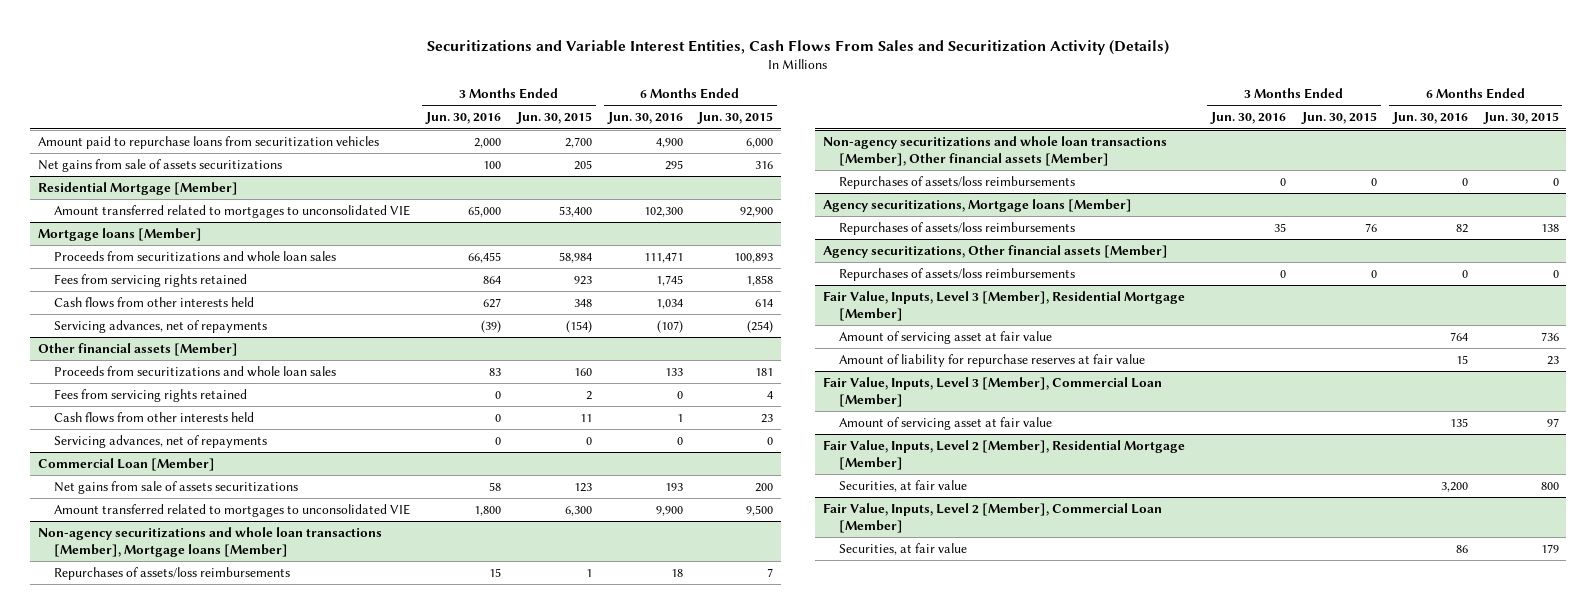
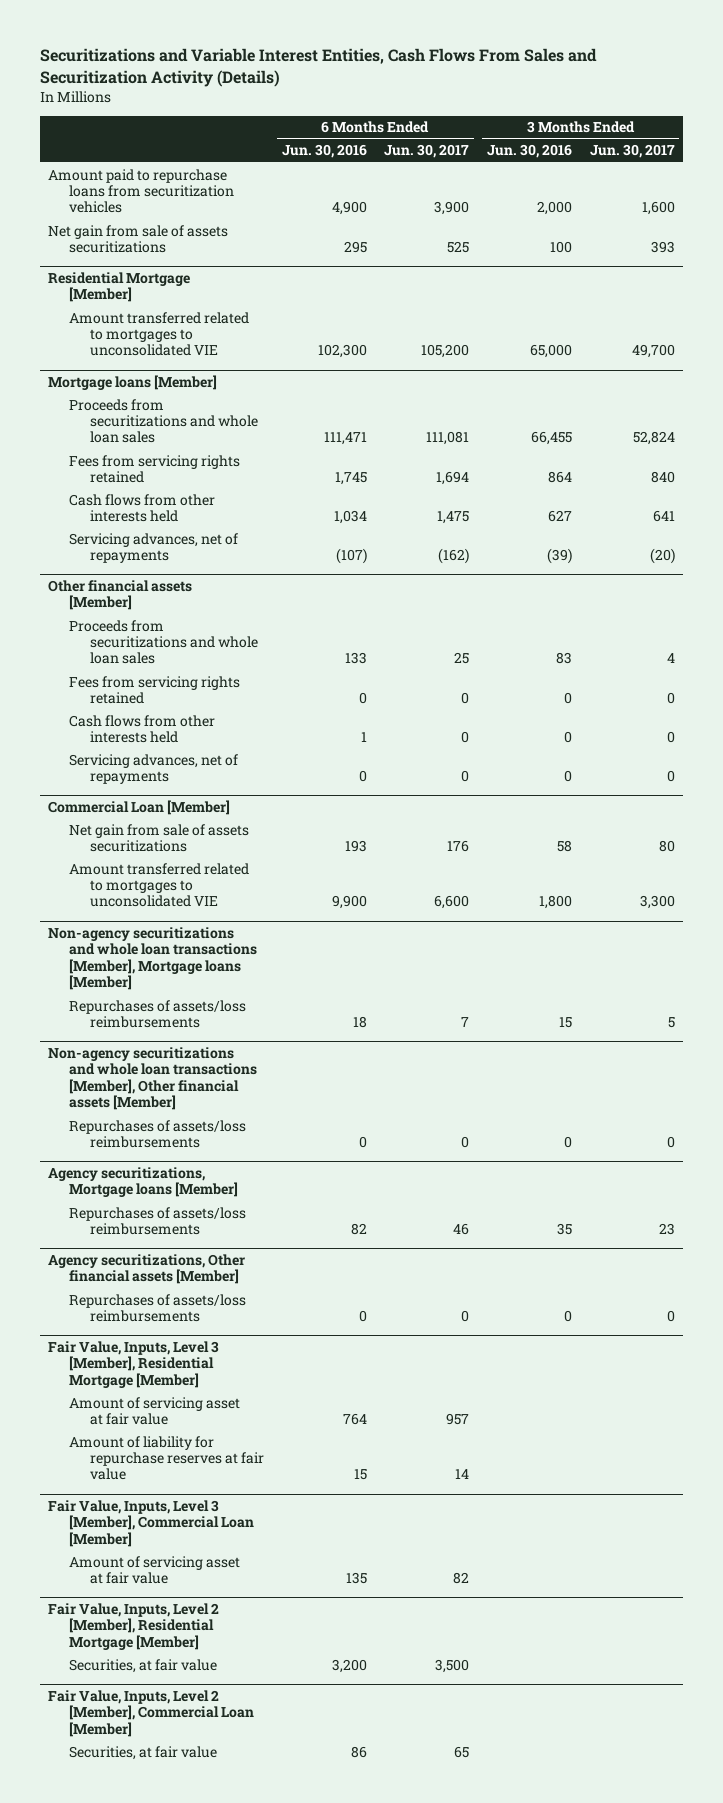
[515,112,592,125] Jun. 30, 2015 -> none
[697,112,774,125] Jun. 30, 2015 -> none
none -> [384,144,470,159] Jun. 30, 2017
none -> [589,144,675,159] Jun. 30, 2017
[37,158,282,172] Net gains from sale of assets securitizations -> [48,224,229,253] Net gain from sale of assets securitizations
[54,480,299,494] Net gains from sale of assets securitizations -> [69,823,250,852] Net gain from sale of assets securitizations

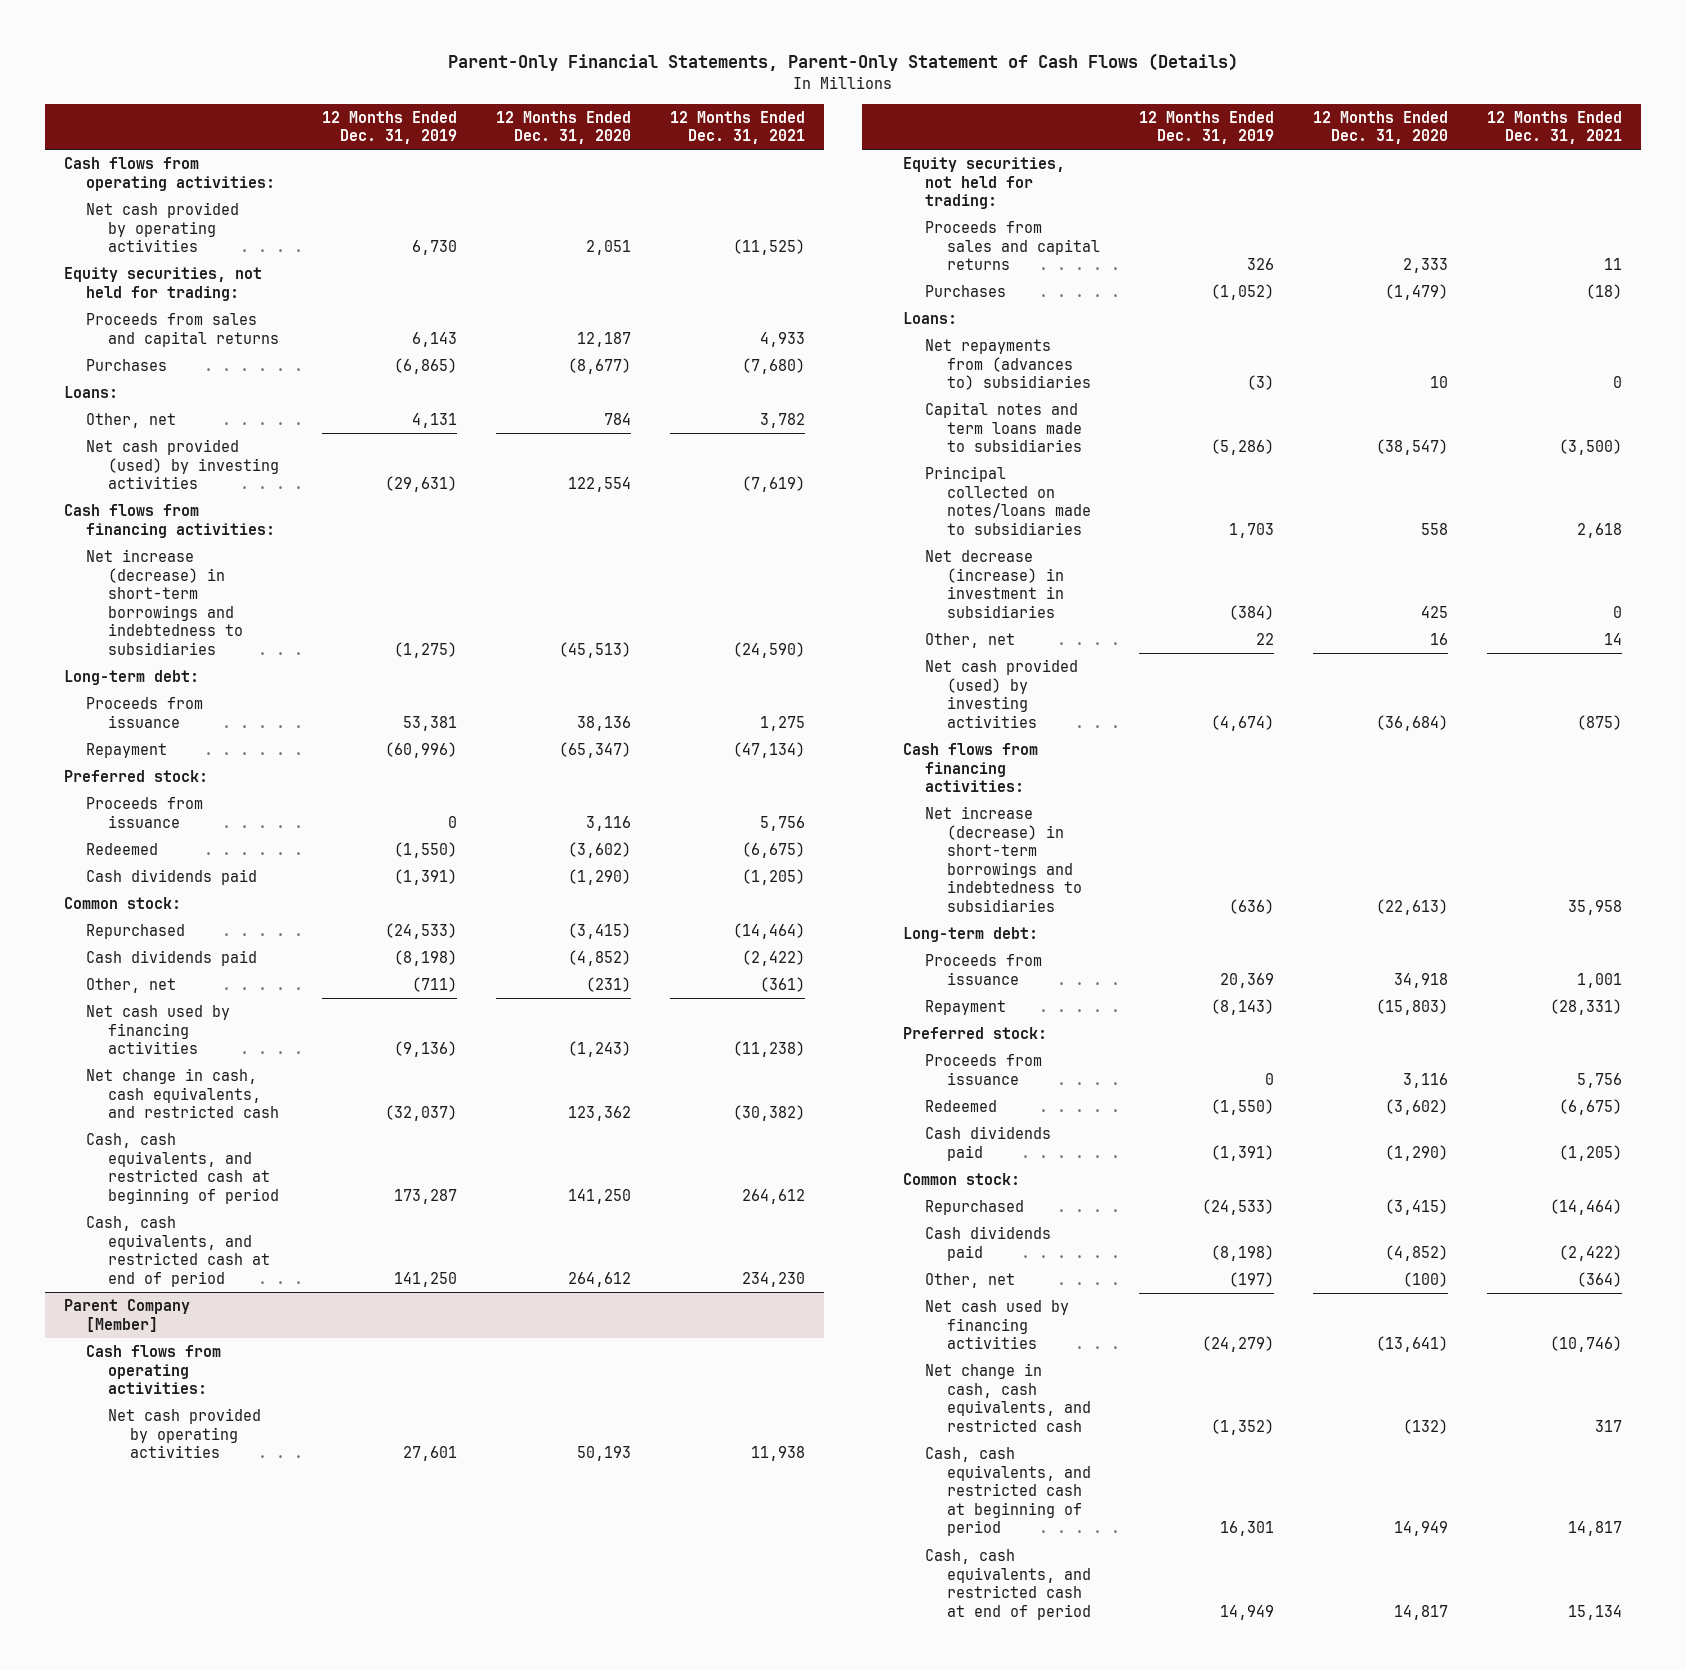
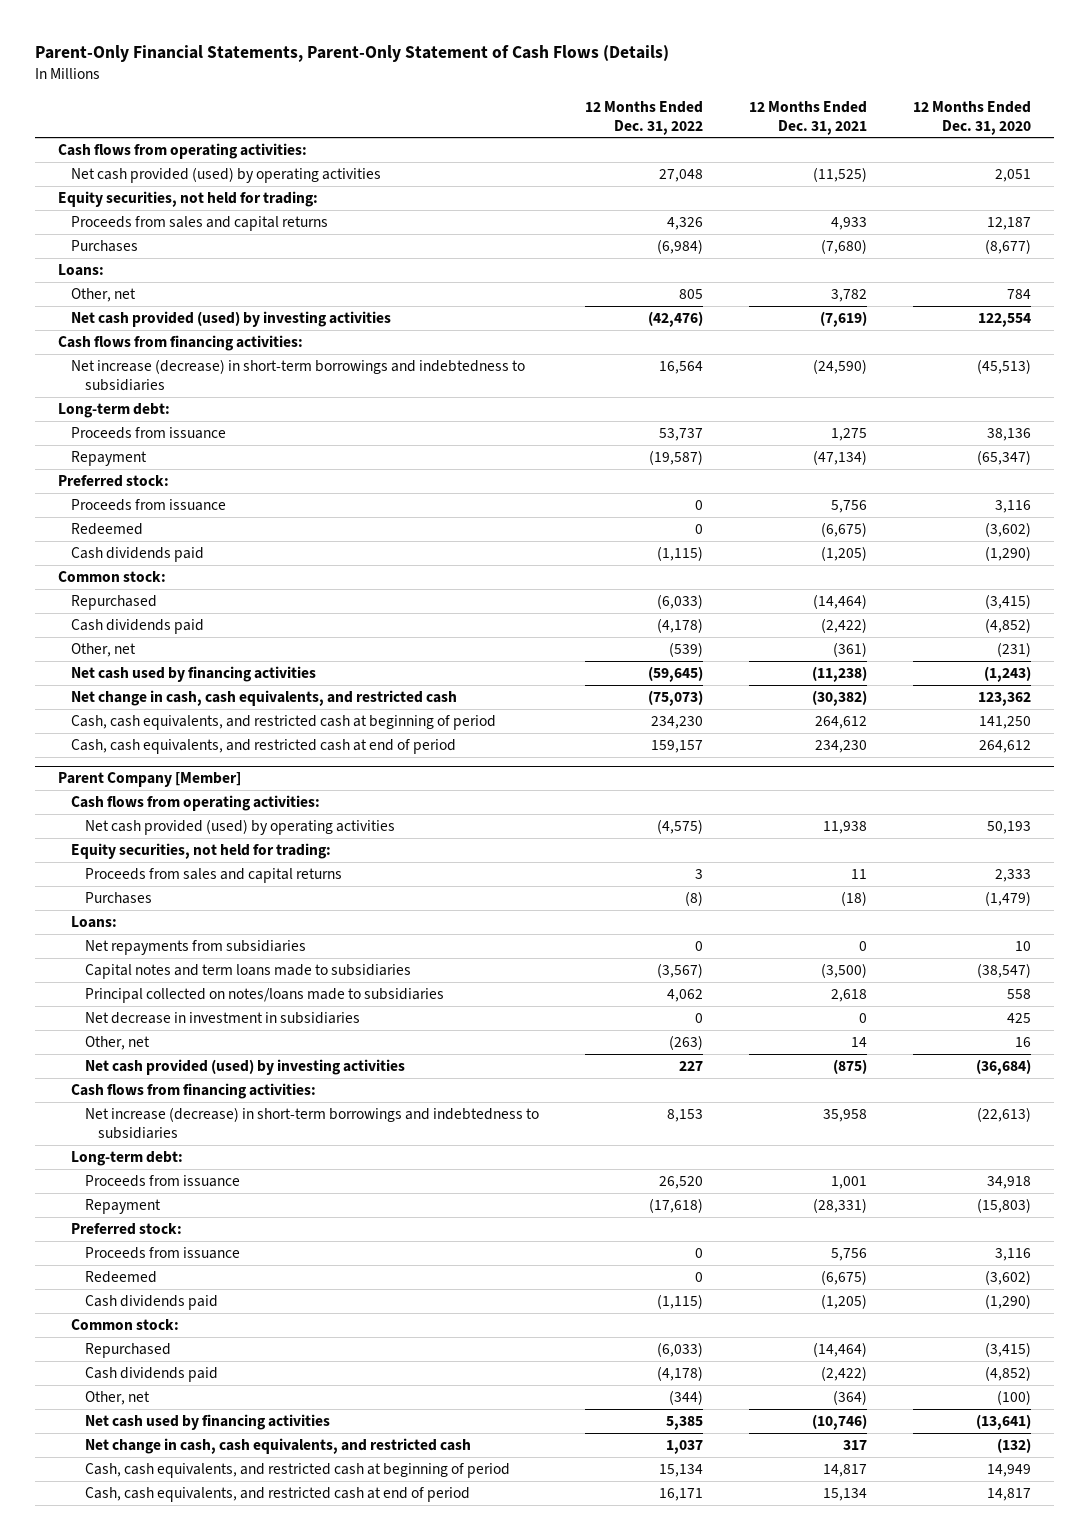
[322,110,458,145] 12 Months Ended Dec. 31, 2019 -> none
none -> [584,100,703,135] 12 Months Ended Dec. 31, 2022
[86,202,240,253] Net cash provided by operating activities -> [71,166,382,183] Net cash provided (used) by operating activities
[108,1408,262,1459] Net cash provided by operating activities -> [84,818,395,835] Net cash provided (used) by operating activities
[925,339,1092,391] Net repayments from (advances to) subsidiaries -> [84,939,306,955] Net repayments from subsidiaries
[925,550,1065,618] Net decrease (increase) in investment in subsidiaries -> [84,1011,360,1024] Net decrease in investment in subsidiaries

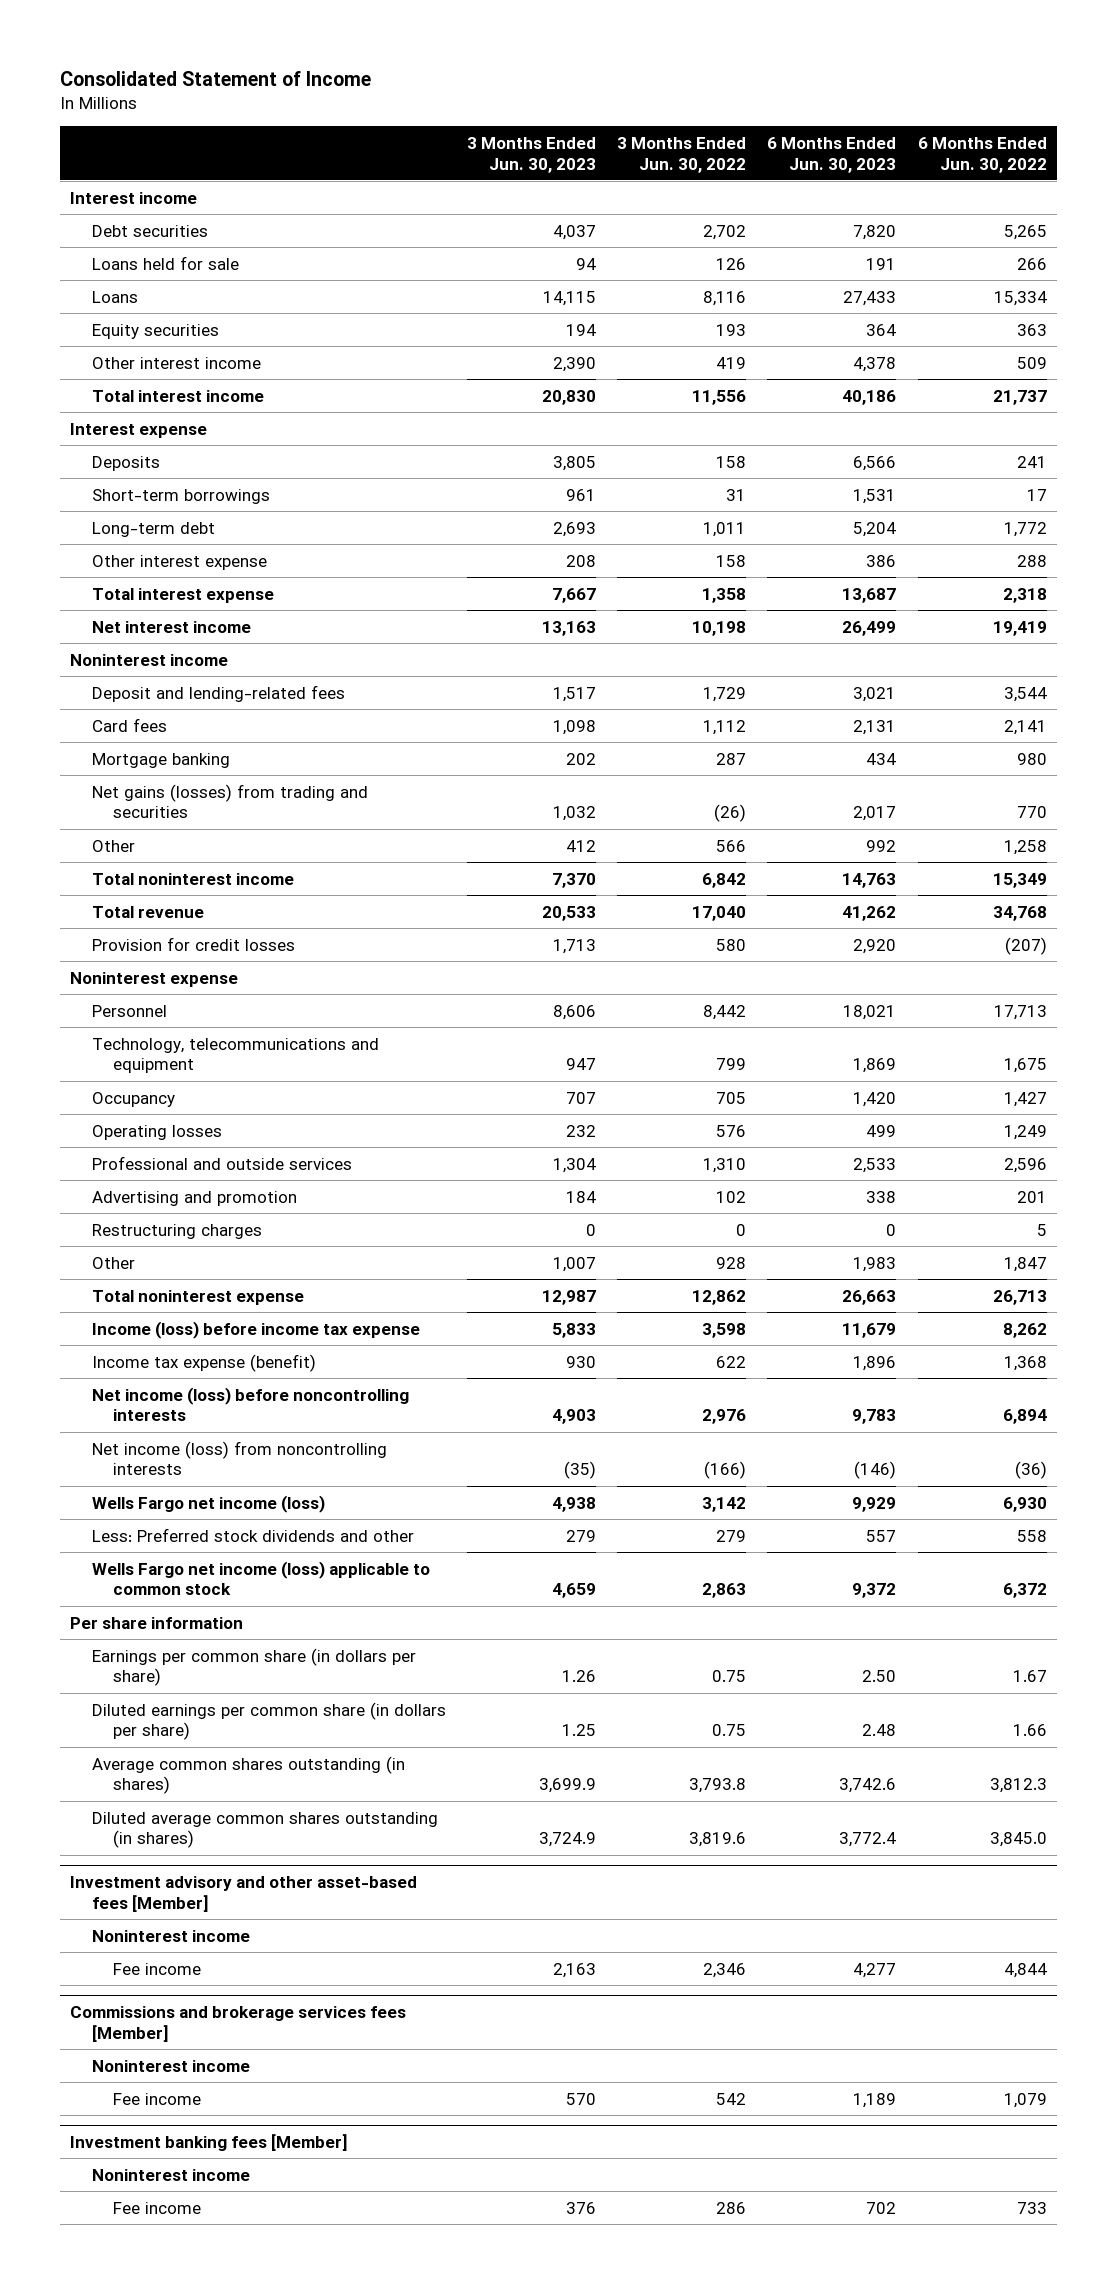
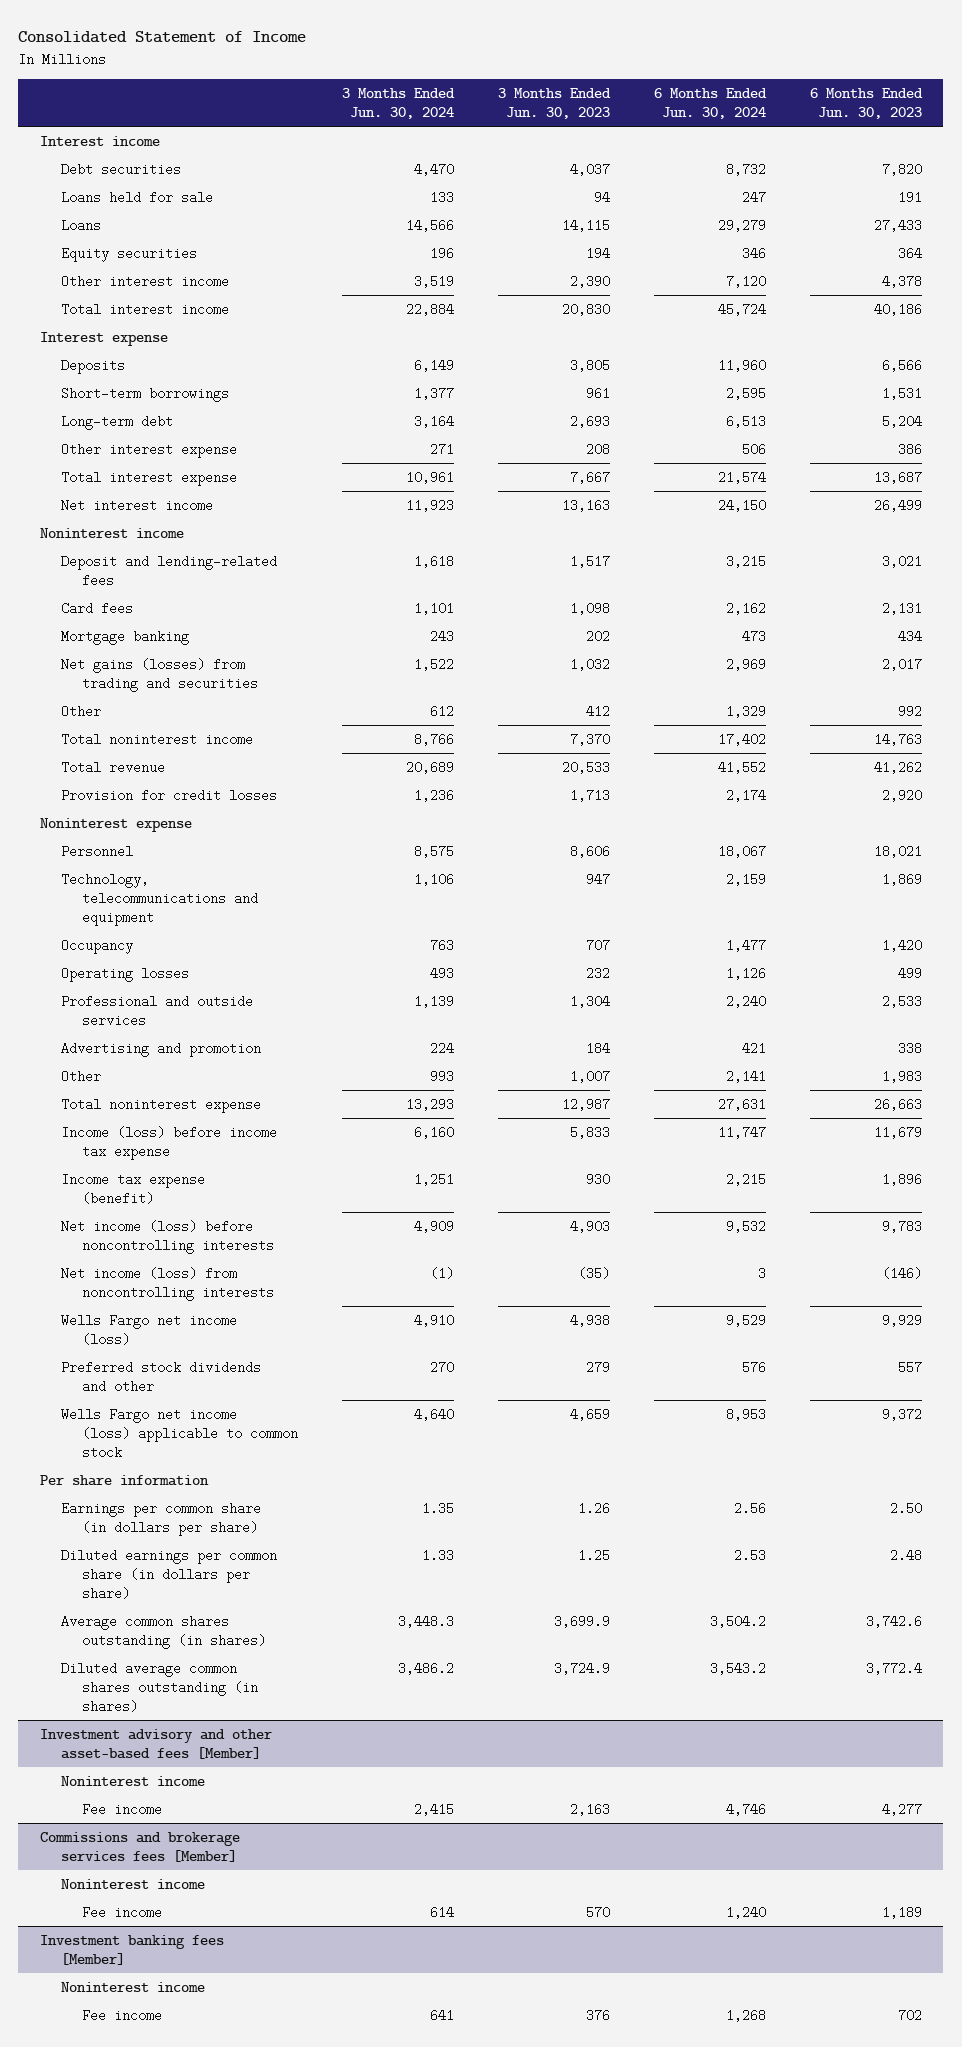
[617,136,747,173] 3 Months Ended Jun. 30, 2022 -> none
[917,136,1047,173] 6 Months Ended Jun. 30, 2022 -> none
none -> [342,88,456,119] 3 Months Ended Jun. 30, 2024
none -> [653,88,767,119] 6 Months Ended Jun. 30, 2024
[91,1223,262,1239] Restructuring charges -> none
[91,1527,414,1542] Less: Preferred stock dividends and other -> [61,1360,262,1393] Preferred stock dividends and other

